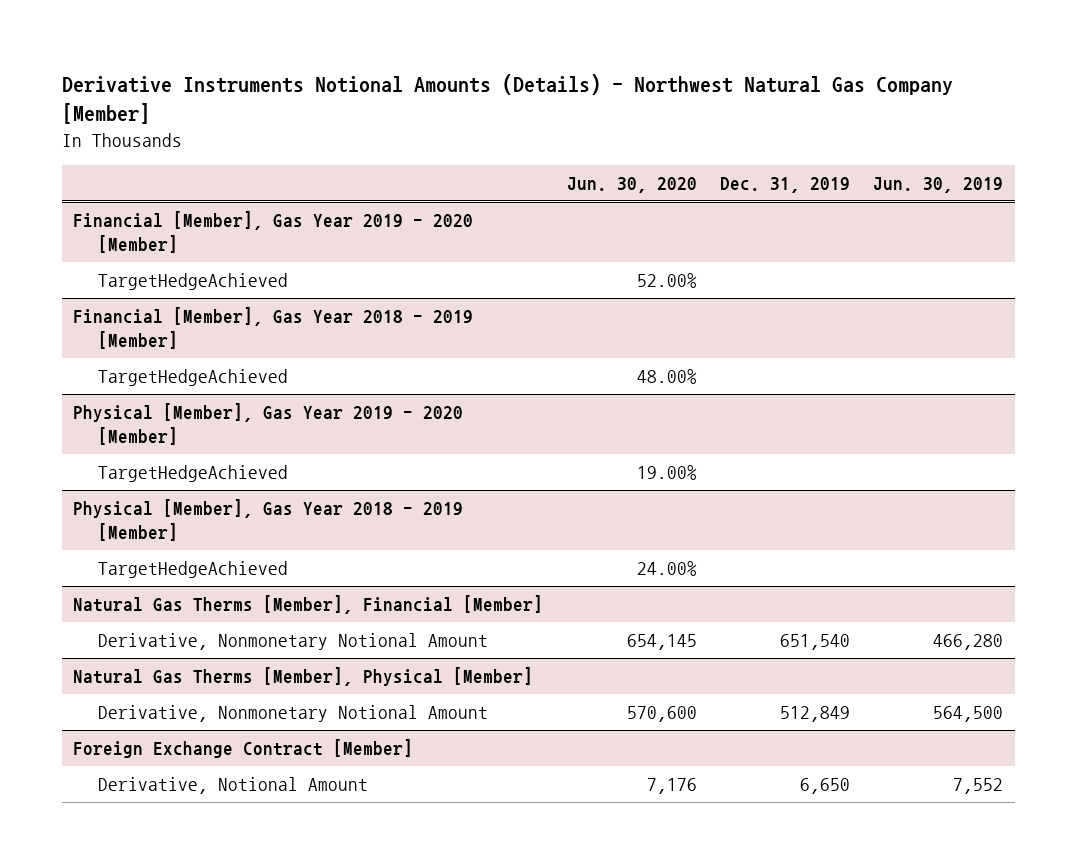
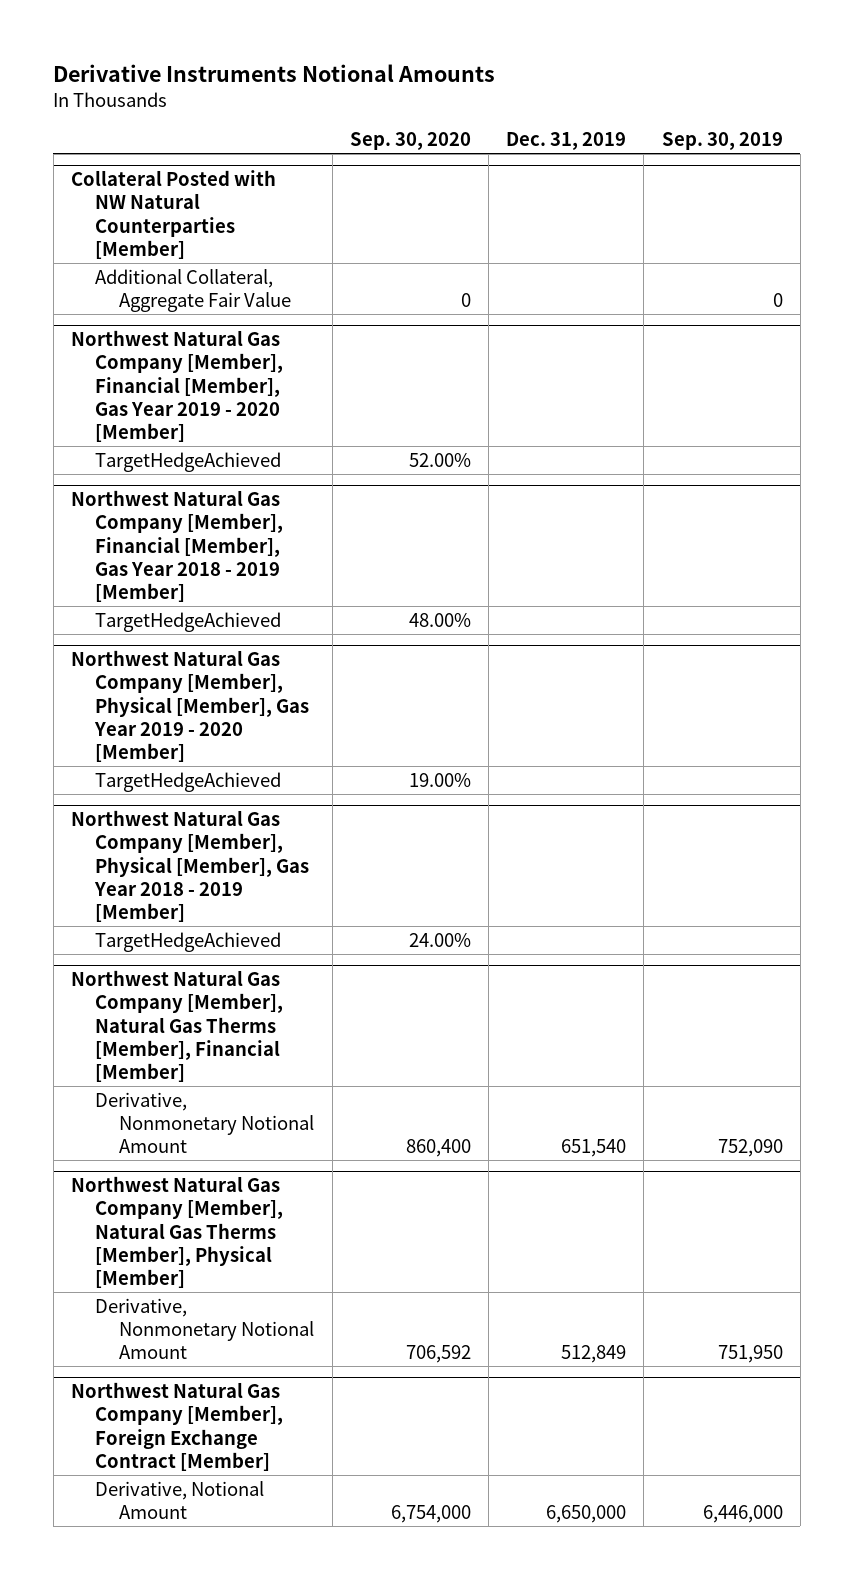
[61,73,953,125] Derivative Instruments Notional Amounts (Details) - Northwest Natural Gas Company [Member] -> [53,64,496,83] Derivative Instruments Notional Amounts
[566,176,697,193] Jun. 30, 2020 -> none
[873,176,1004,193] Jun. 30, 2019 -> none
none -> [349,132,471,151] Sep. 30, 2020
none -> [661,132,783,151] Sep. 30, 2019
none -> [71,170,277,259] Collateral Posted with NW Natural Counterparties [Member]
none -> [95,268,292,312] Additional Collateral, Aggregate Fair Value
[73,211,474,254] Financial [Member], Gas Year 2019 - 2020 [Member] -> [71,330,284,443] Northwest Natural Gas Company [Member], Financial [Member], Gas Year 2019 - 2020 [Member]
[73,307,474,350] Financial [Member], Gas Year 2018 - 2019 [Member] -> [71,490,284,603] Northwest Natural Gas Company [Member], Financial [Member], Gas Year 2018 - 2019 [Member]
[73,403,464,446] Physical [Member], Gas Year 2019 - 2020 [Member] -> [71,650,310,763] Northwest Natural Gas Company [Member], Physical [Member], Gas Year 2019 - 2020 [Member]
[73,499,464,542] Physical [Member], Gas Year 2018 - 2019 [Member] -> [71,810,310,923] Northwest Natural Gas Company [Member], Physical [Member], Gas Year 2018 - 2019 [Member]
[73,595,544,615] Natural Gas Therms [Member], Financial [Member] -> [71,970,284,1083] Northwest Natural Gas Company [Member], Natural Gas Therms [Member], Financial [Member]
[73,667,534,687] Natural Gas Therms [Member], Physical [Member] -> [71,1176,284,1289] Northwest Natural Gas Company [Member], Natural Gas Therms [Member], Physical [Member]
[73,739,414,759] Foreign Exchange Contract [Member] -> [71,1382,284,1471] Northwest Natural Gas Company [Member], Foreign Exchange Contract [Member]
[799,778,850,795] 6,650 -> [546,1504,627,1523] 6,650,000

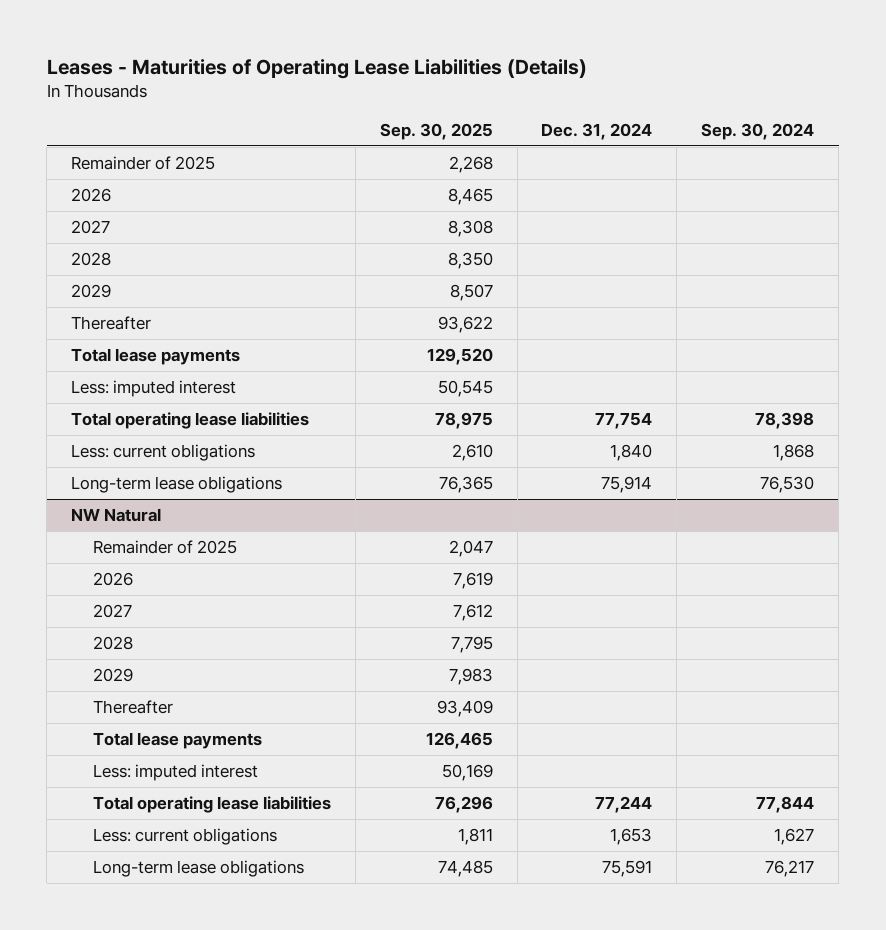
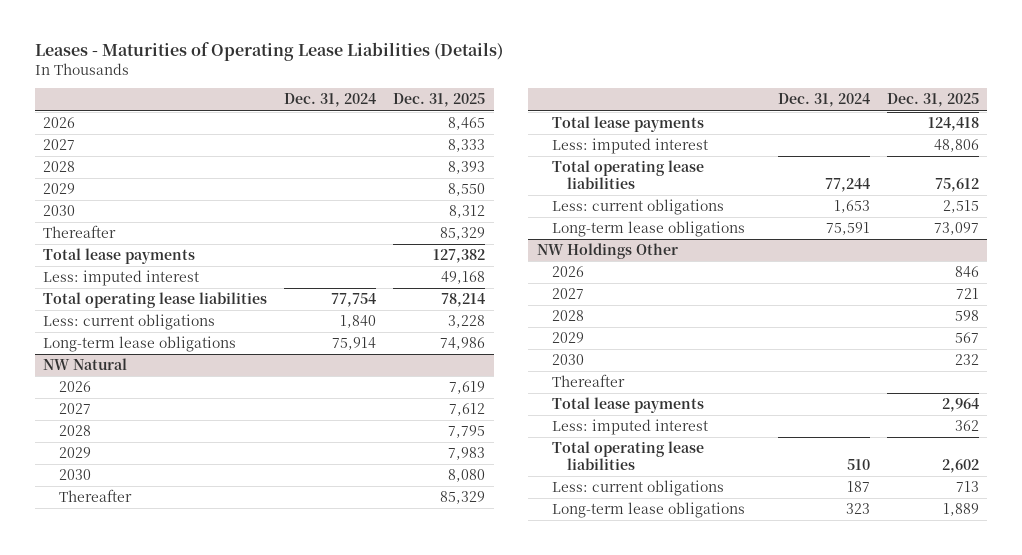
[379,123,493,141] Sep. 30, 2025 -> none
[701,123,815,141] Sep. 30, 2024 -> none
none -> [393,93,486,108] Dec. 31, 2025
[71,156,216,171] Remainder of 2025 -> none
none -> [43,205,76,217] 2030
[92,540,237,555] Remainder of 2025 -> none
none -> [58,469,91,481] 2030
none -> [536,243,678,260] NW Holdings Other
none -> [552,266,585,278] 2026
none -> [552,288,585,300] 2027
none -> [552,310,585,322] 2028
none -> [552,332,585,344] 2029
none -> [552,354,585,366] 2030
none -> [552,374,626,388] Thereafter
none -> [552,397,705,414] Total lease payments
none -> [552,419,709,436] Less: imputed interest
none -> [552,441,705,470] Total operating lease liabilities
none -> [552,480,725,497] Less: current obligations
none -> [552,502,746,519] Long-term lease obligations

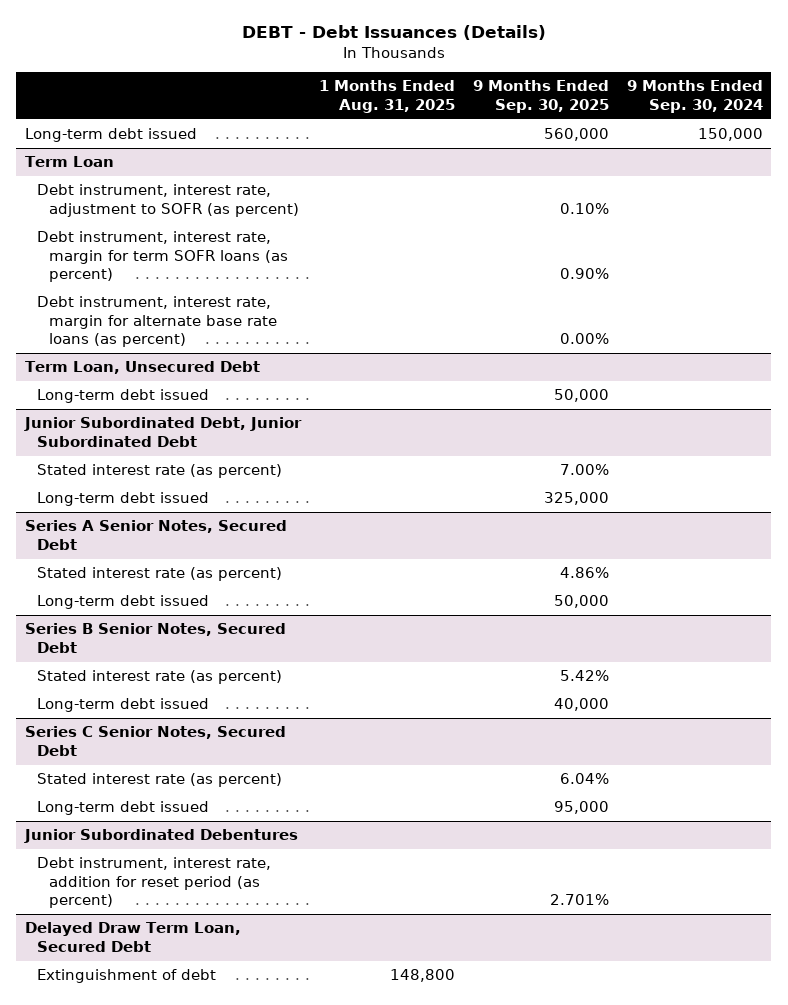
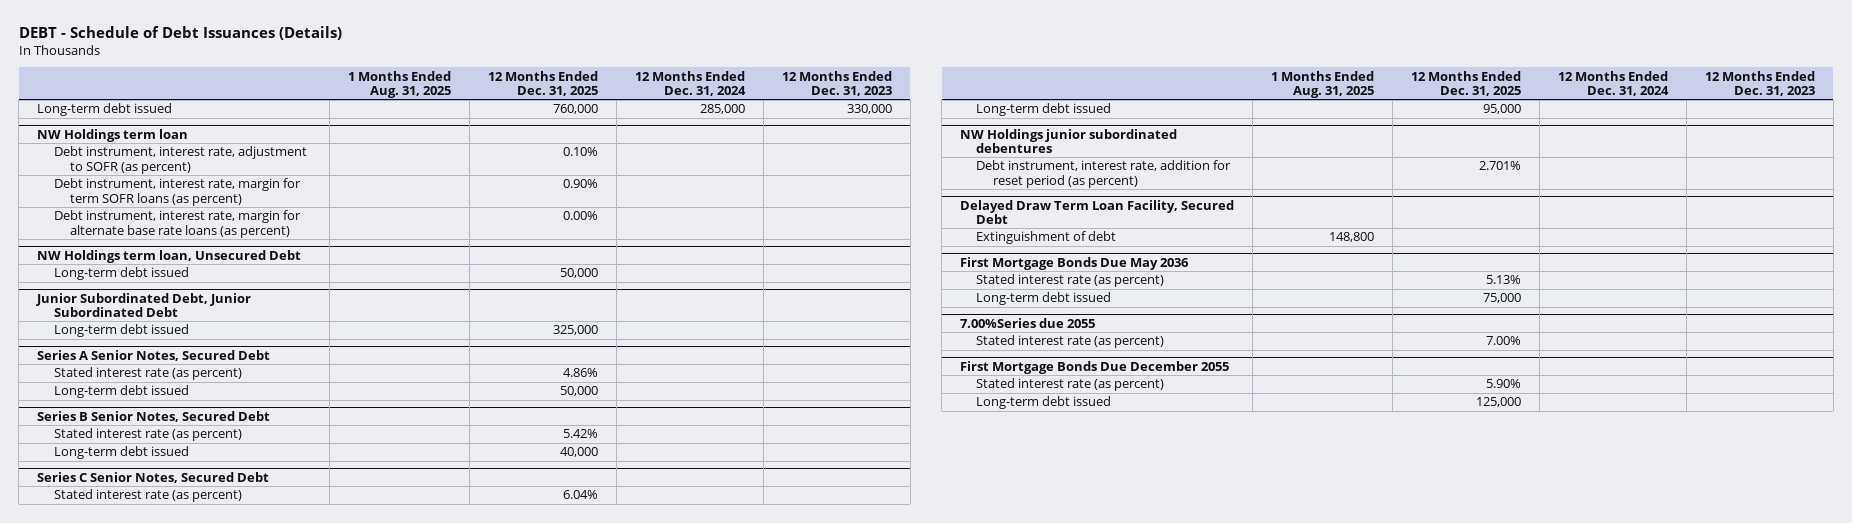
[241,25,546,41] DEBT - Debt Issuances (Details) -> [18,25,342,40] DEBT - Schedule of Debt Issuances (Details)
[472,80,609,113] 9 Months Ended Sep. 30, 2025 -> none
[626,80,763,113] 9 Months Ended Sep. 30, 2024 -> none
none -> [488,70,599,96] 12 Months Ended Dec. 31, 2025
none -> [634,70,746,96] 12 Months Ended Dec. 31, 2024
none -> [781,70,892,96] 12 Months Ended Dec. 31, 2023
[25,156,115,168] Term Loan -> [37,128,189,142] NW Holdings term loan
[25,361,261,375] Term Loan, Unsecured Debt -> [37,249,302,263] NW Holdings term loan, Unsecured Debt
[37,464,283,479] Stated interest rate (as percent) -> none
[24,829,299,844] Junior Subordinated Debentures -> [960,128,1178,154] NW Holdings junior subordinated debentures
[25,922,242,952] Delayed Draw Term Loan, Secured Debt -> [960,199,1235,225] Delayed Draw Term Loan Facility, Secured Debt
none -> [960,256,1190,270] First Mortgage Bonds Due May 2036
none -> [976,274,1165,288] Stated interest rate (as percent)
none -> [976,292,1112,306] Long-term debt issued
none -> [960,317,1096,328] 7.00%Series due 2055
none -> [976,335,1165,349] Stated interest rate (as percent)
none -> [960,360,1230,374] First Mortgage Bonds Due December 2055
none -> [976,378,1165,392] Stated interest rate (as percent)
none -> [976,396,1112,410] Long-term debt issued

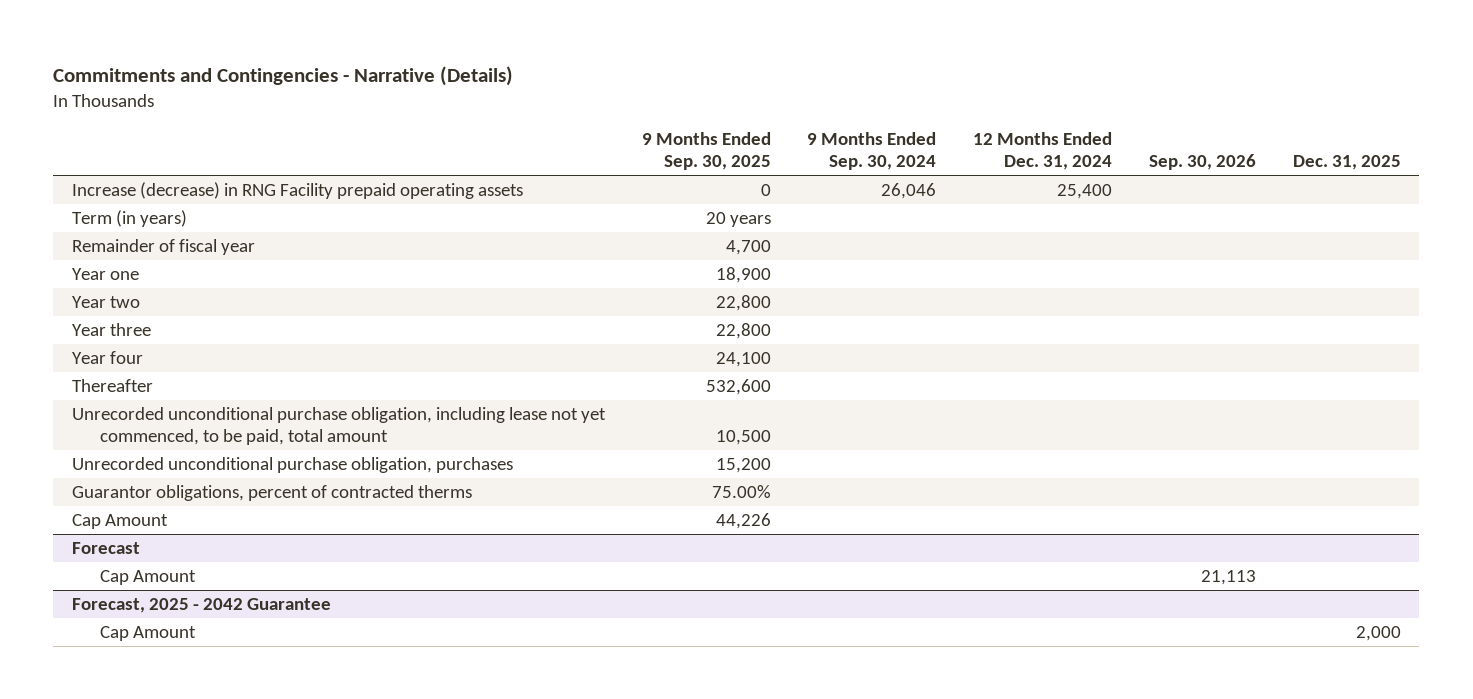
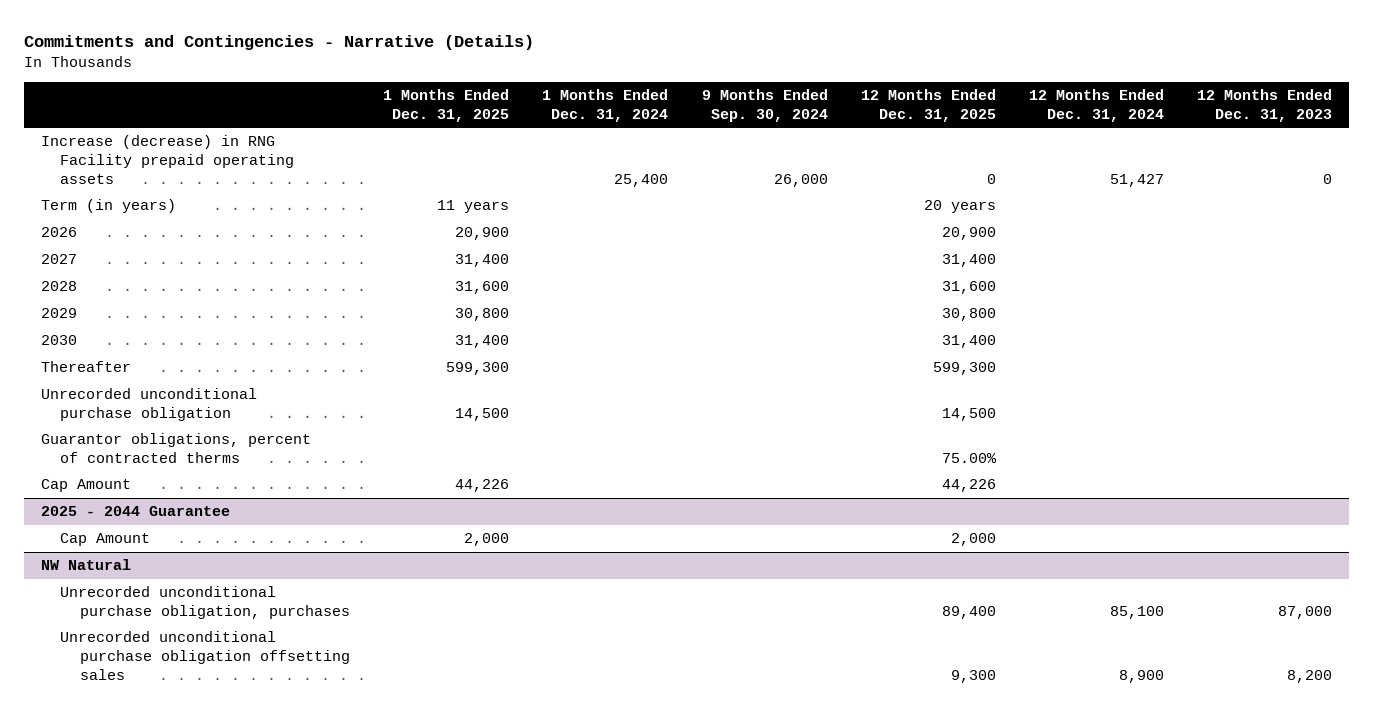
[641,131,771,171] 9 Months Ended Sep. 30, 2025 -> none
[1148,154,1256,171] Sep. 30, 2026 -> none
[1292,155,1401,171] Dec. 31, 2025 -> none
none -> [383,88,510,122] 1 Months Ended Dec. 31, 2025
none -> [542,88,669,122] 1 Months Ended Dec. 31, 2024
none -> [860,88,996,122] 12 Months Ended Dec. 31, 2025
none -> [1197,88,1333,122] 12 Months Ended Dec. 31, 2023
[881,182,937,199] 26,046 -> [773,173,828,187] 26,000
[1057,183,1113,199] 25,400 -> [1110,173,1165,187] 51,427
[71,238,255,255] Remainder of fiscal year -> none
[71,267,139,280] Year one -> [40,227,77,238] 2026
[71,295,140,308] Year two -> [40,254,77,265] 2027
[71,322,151,336] Year three -> [40,281,77,292] 2028
[71,350,143,364] Year four -> [40,308,77,319] 2029
none -> [40,335,77,346] 2030
[71,456,513,473] Unrecorded unconditional purchase obligation, purchases -> none
[71,406,606,446] Unrecorded unconditional purchase obligation, including lease not yet commenced, to be paid, total amount -> [40,388,257,422] Unrecorded unconditional purchase obligation
[71,541,140,554] Forecast -> none
[99,569,196,585] Cap Amount -> none
[71,597,331,613] Forecast, 2025 - 2042 Guarantee -> none
[99,625,196,641] Cap Amount -> none
none -> [40,506,230,517] 2025 - 2044 Guarantee
none -> [60,533,151,547] Cap Amount
none -> [40,559,131,571] NW Natural
none -> [60,586,350,620] Unrecorded unconditional purchase obligation, purchases
none -> [60,631,350,680] Unrecorded unconditional purchase obligation offsetting sales

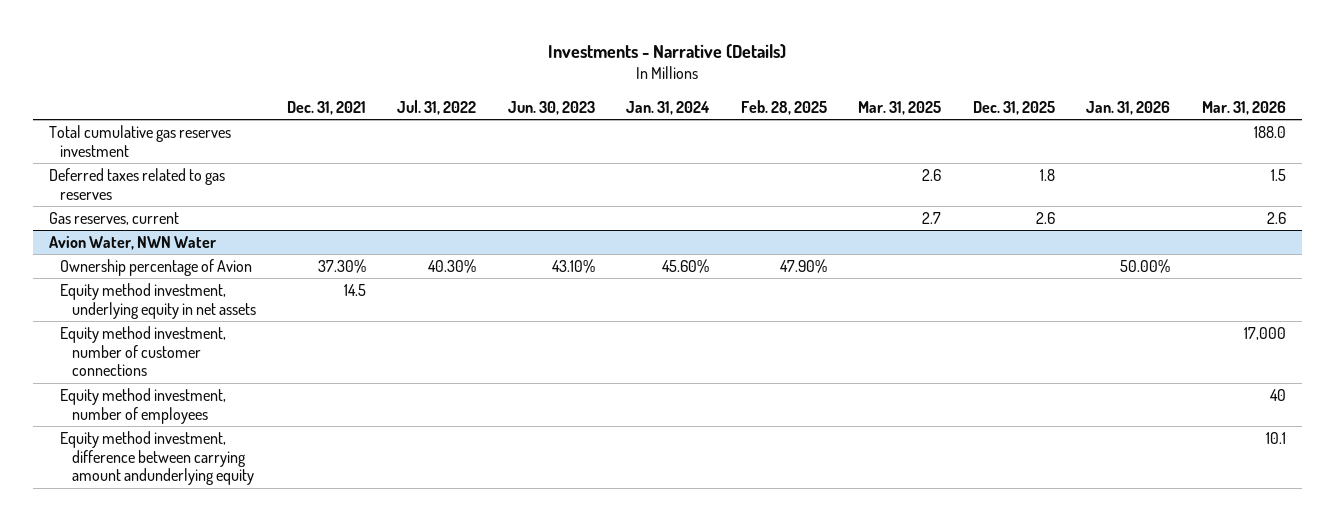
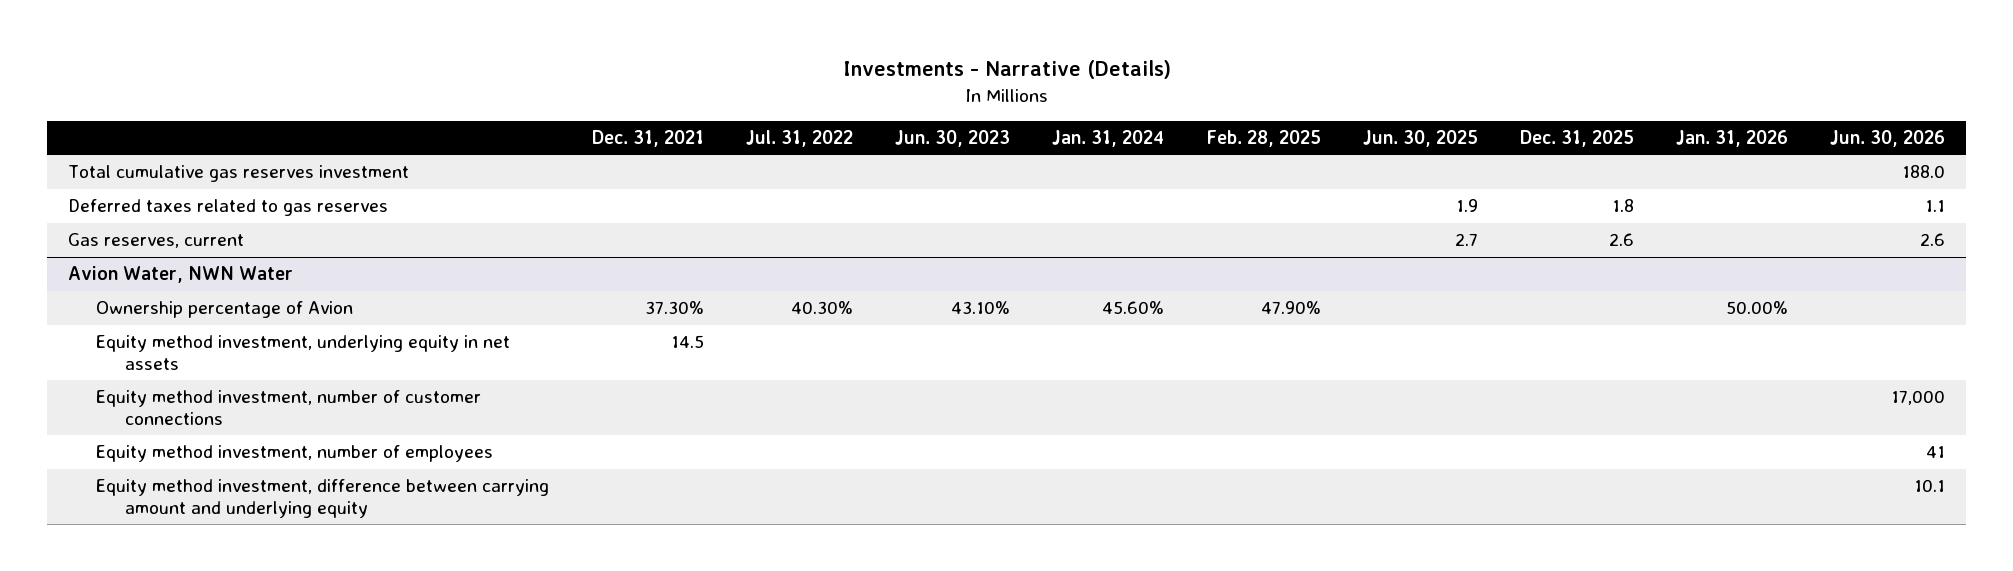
[858,101,942,116] Mar. 31, 2025 -> none
[1201,101,1286,116] Mar. 31, 2026 -> none
none -> [1362,129,1478,147] Jun. 30, 2025
none -> [1830,129,1946,147] Jun. 30, 2026
[60,431,254,486] Equity method investment, difference between carrying amount andunderlying equity -> [96,479,550,518] Equity method investment, difference between carrying amount and underlying equity

